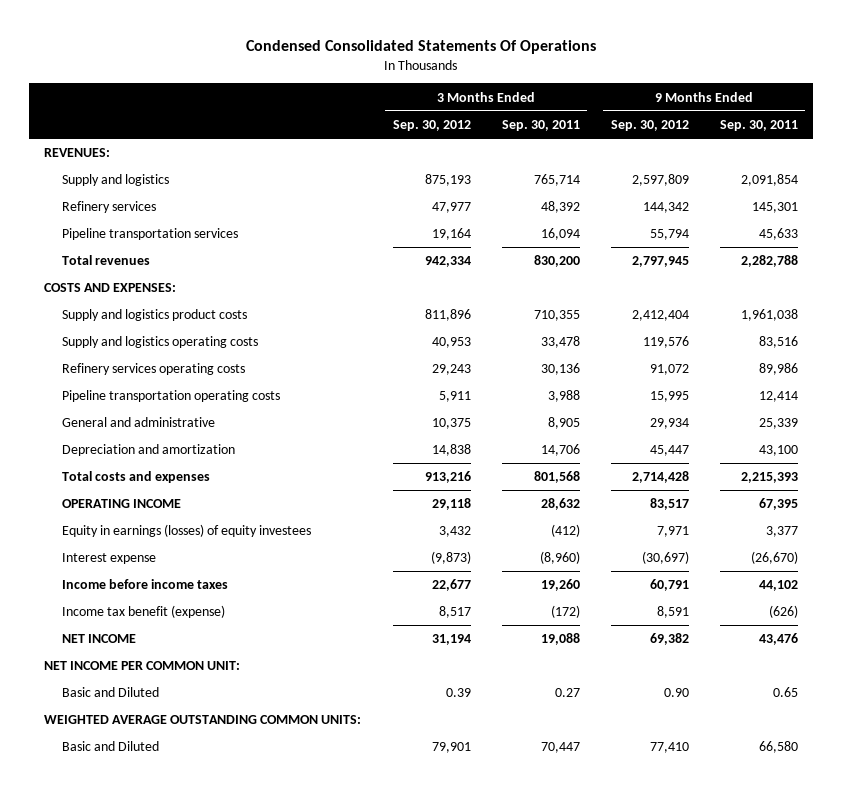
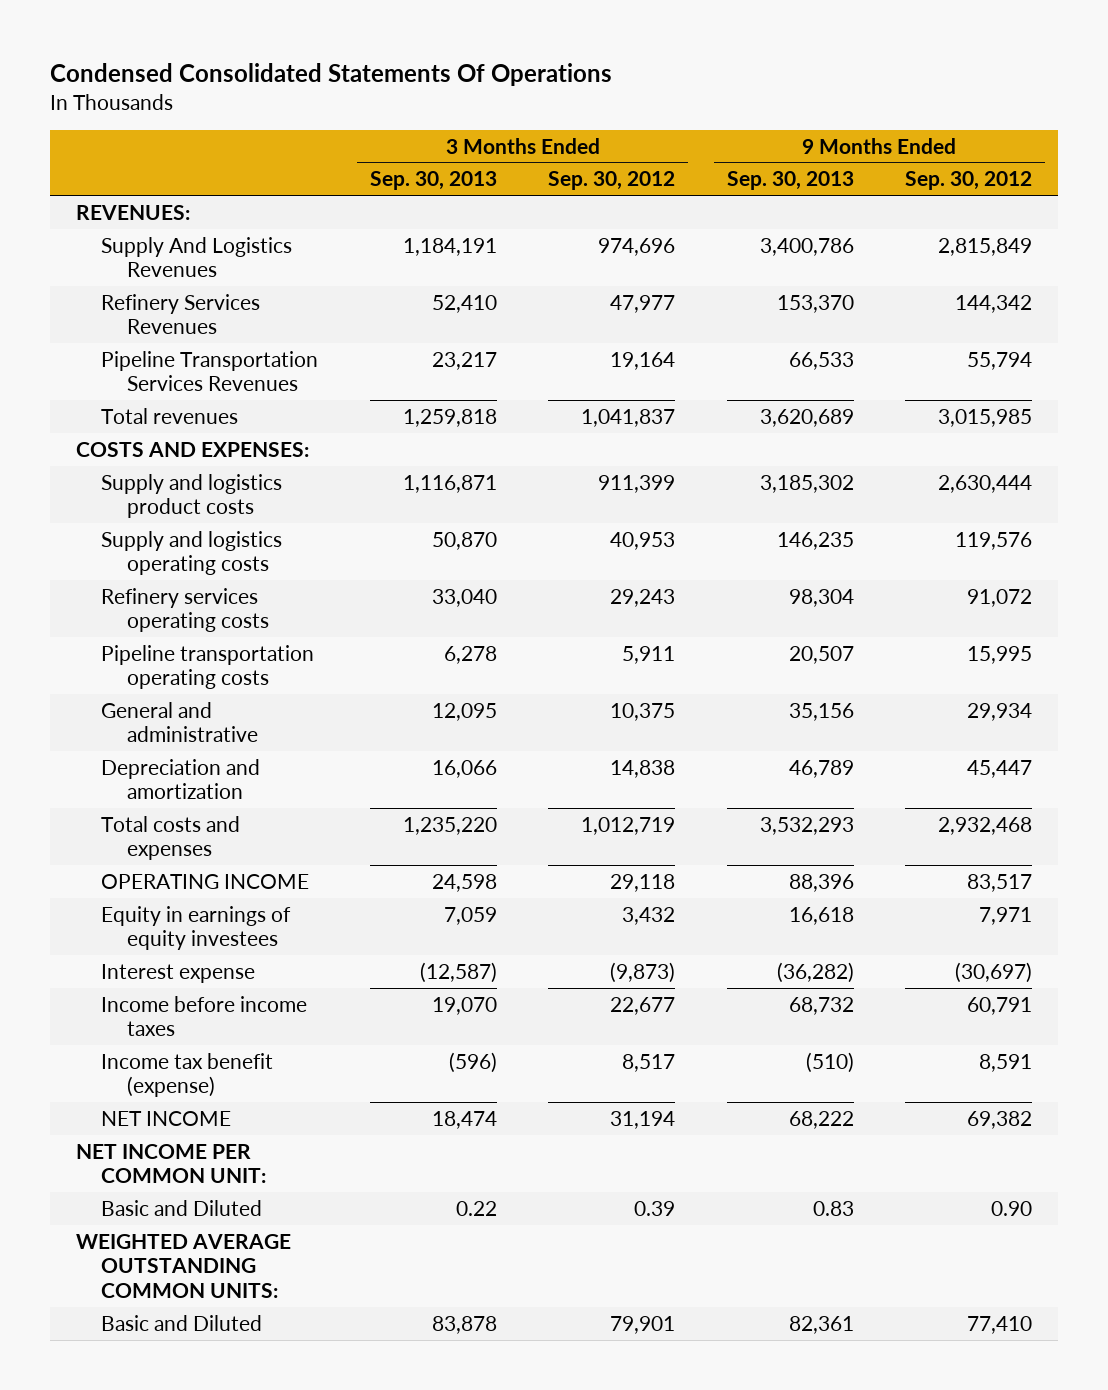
[501,119,580,131] Sep. 30, 2011 -> none
[719,119,798,131] Sep. 30, 2011 -> none
none -> [369,171,497,191] Sep. 30, 2013
none -> [726,171,854,191] Sep. 30, 2013
[61,174,169,187] Supply and logistics -> [101,236,293,278] Supply And Logistics Revenues
[424,174,471,187] 875,193 -> [598,237,676,256] 974,696
[631,174,689,187] 2,597,809 -> [938,237,1033,256] 2,815,849
[61,201,156,214] Refinery services -> [101,293,261,335] Refinery Services Revenues
[61,228,238,241] Pipeline transportation services -> [101,350,319,392] Pipeline Transportation Services Revenues
[424,256,471,268] 942,334 -> [581,408,676,427] 1,041,837
[631,256,689,268] 2,797,945 -> [938,408,1033,427] 3,015,985
[424,309,471,322] 811,896 -> [598,474,676,493] 911,399
[631,310,689,322] 2,412,404 -> [938,474,1033,493] 2,630,444
[424,471,471,484] 913,216 -> [581,816,676,835] 1,012,719
[631,471,689,484] 2,714,428 -> [938,816,1033,835] 2,932,468
[61,524,311,538] Equity in earnings (losses) of equity investees -> [101,905,292,951] Equity in earnings of equity investees

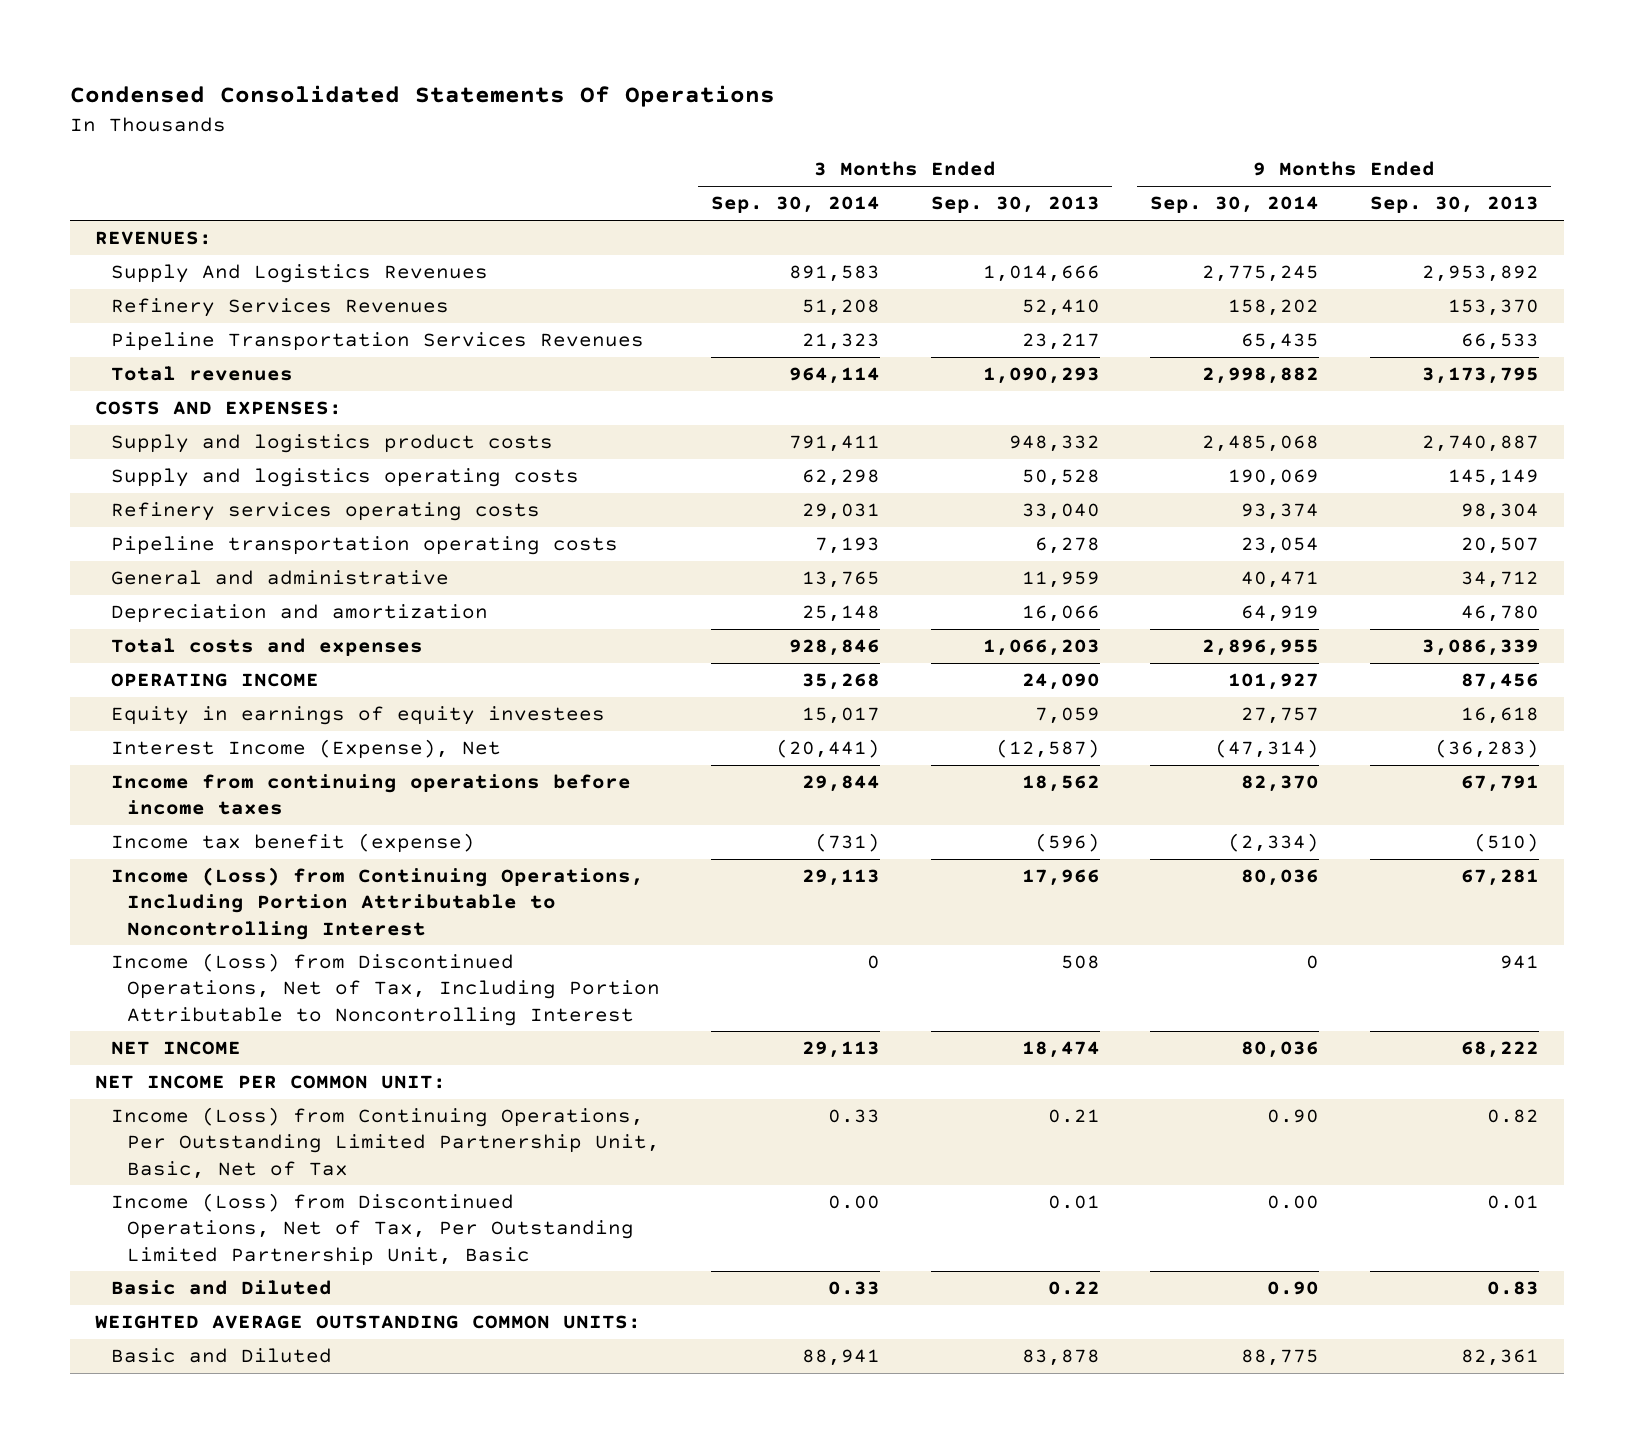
[548,171,676,191] Sep. 30, 2012 -> none
[905,171,1033,191] Sep. 30, 2012 -> none
none -> [710,196,880,214] Sep. 30, 2014
none -> [1150,196,1320,214] Sep. 30, 2014
[402,237,497,256] 1,184,191 -> [982,265,1100,283] 1,014,666
[759,237,854,256] 3,400,786 -> [1421,265,1539,283] 2,953,892
[402,408,497,427] 1,259,818 -> [982,367,1100,385] 1,090,293
[759,408,854,427] 3,620,689 -> [1421,367,1539,385] 3,173,795
[402,474,497,493] 1,116,871 -> [1008,435,1100,453] 948,332
[759,474,854,493] 3,185,302 -> [1421,435,1539,453] 2,740,887
[431,531,497,550] 50,870 -> [1021,469,1100,487] 50,528
[776,531,854,550] 146,235 -> [1447,469,1539,487] 145,149
[431,702,497,721] 12,095 -> [1021,571,1100,589] 11,959
[788,702,854,721] 35,156 -> [1460,571,1539,589] 34,712
[788,759,854,778] 46,789 -> [1460,605,1539,623] 46,780
[402,816,497,835] 1,235,220 -> [982,639,1100,657] 1,066,203
[759,816,854,835] 3,532,293 -> [1421,639,1539,657] 3,086,339
[431,873,497,892] 24,598 -> [1021,673,1100,691] 24,090
[788,873,854,892] 88,396 -> [1460,673,1539,691] 87,456
[101,963,256,983] Interest expense -> [111,739,502,760] Interest Income (Expense), Net
[776,961,854,983] (36,282) -> [1434,739,1539,759] (36,283)
[101,995,308,1037] Income before income taxes -> [111,774,632,816] Income from continuing operations before income taxes
[431,996,497,1015] 19,070 -> [1021,775,1100,793] 18,562
[788,996,854,1015] 68,732 -> [1460,775,1539,793] 67,791
none -> [111,867,645,940] Income (Loss) from Continuing Operations, Including Portion Attributable to Noncontrolling Interest
none -> [111,953,661,1026] Income (Loss) from Discontinued Operations, Net of Tax, Including Portion Attributable to Noncontrolling Interest
none -> [111,1107,661,1179] Income (Loss) from Continuing Operations, Per Outstanding Limited Partnership Unit, Basic, Net of Tax
none -> [111,1193,635,1266] Income (Loss) from Discontinued Operations, Net of Tax, Per Outstanding Limited Partnership Unit, Basic

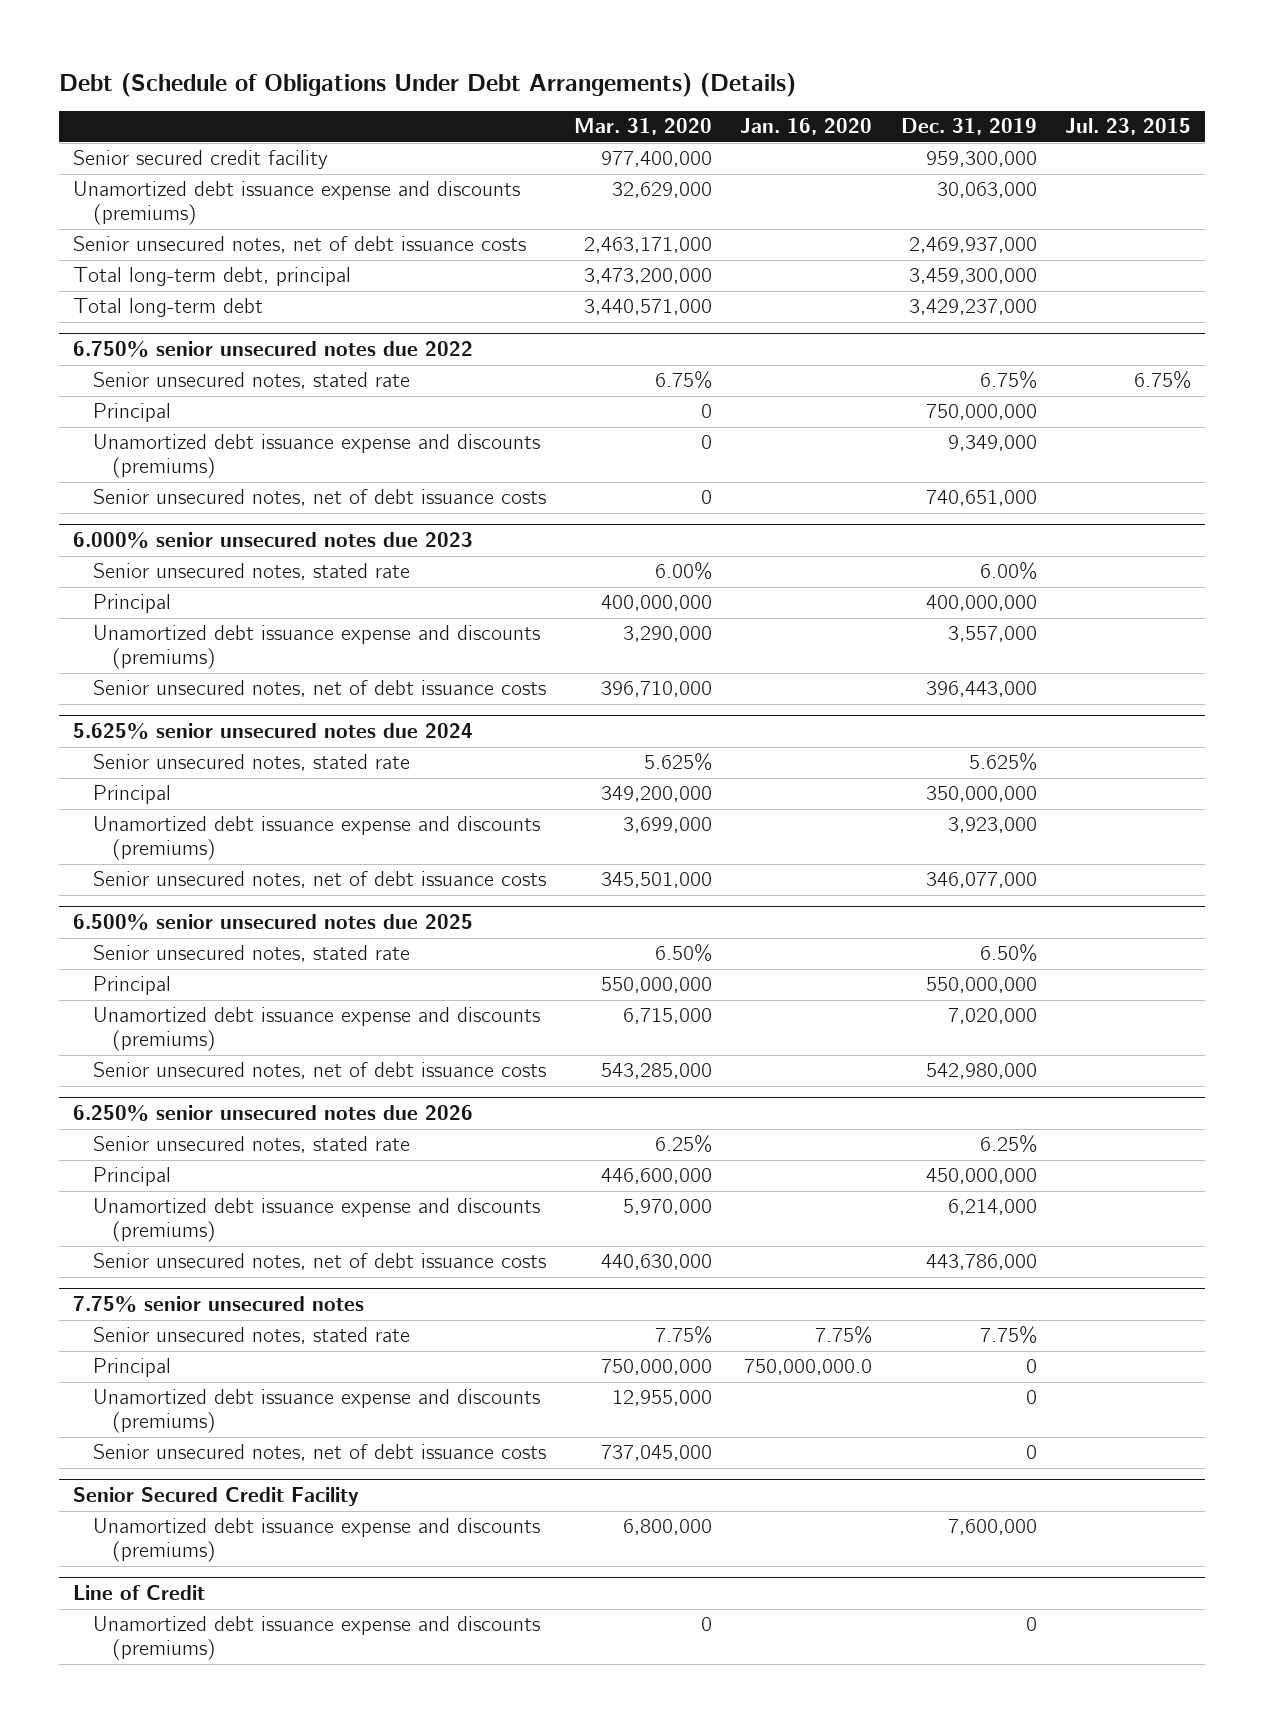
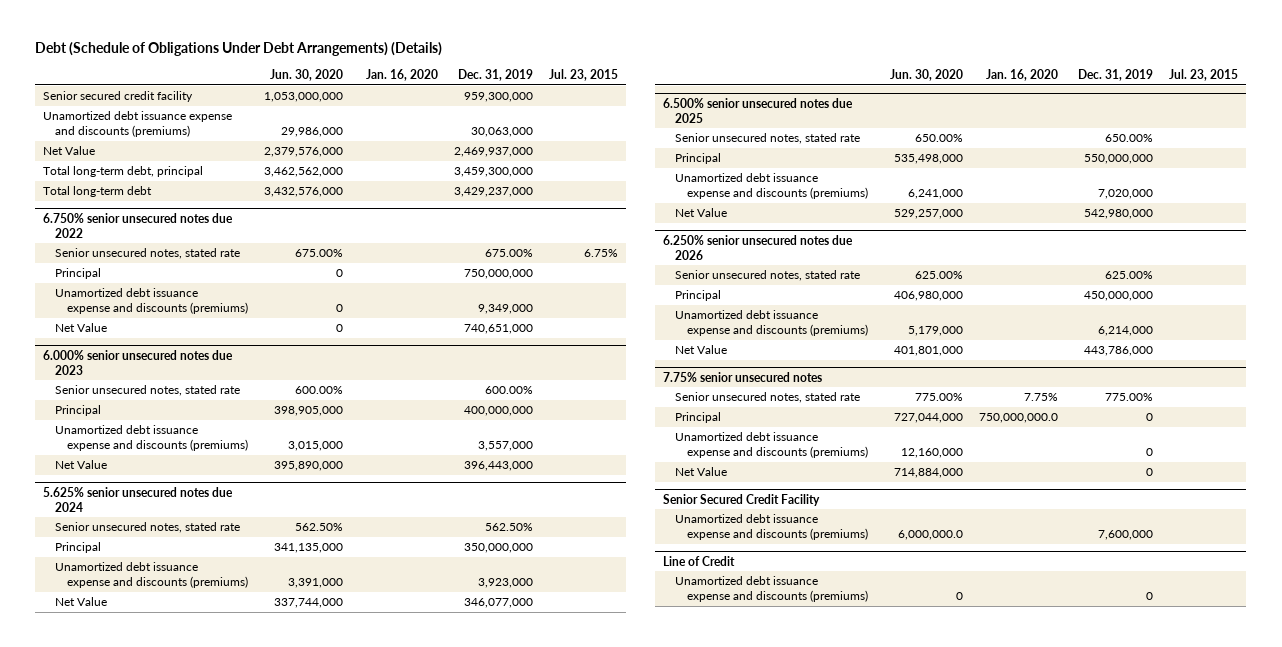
[574,118,713,136] Mar. 31, 2020 -> none
none -> [269,69,343,82] Jun. 30, 2020
[73,236,527,254] Senior unsecured notes, net of debt issuance costs -> [43,146,96,156] Net Value
[979,371,1037,390] 6.75% -> [485,249,534,258] 675.00%
[92,489,546,507] Senior unsecured notes, net of debt issuance costs -> [55,323,108,333] Net Value
[979,562,1037,581] 6.00% -> [485,386,534,395] 600.00%
[92,680,546,698] Senior unsecured notes, net of debt issuance costs -> [55,460,108,470] Net Value
[968,753,1037,772] 5.625% -> [485,523,534,532] 562.50%
[92,871,546,889] Senior unsecured notes, net of debt issuance costs -> [55,597,108,607] Net Value
[979,944,1037,963] 6.50% -> [1105,134,1154,143] 650.00%
[92,1062,546,1080] Senior unsecured notes, net of debt issuance costs -> [675,208,728,218] Net Value
[979,1135,1037,1154] 6.25% -> [1105,271,1154,280] 625.00%
[92,1253,546,1271] Senior unsecured notes, net of debt issuance costs -> [675,345,728,355] Net Value
[979,1326,1037,1345] 7.75% -> [1105,393,1154,402] 775.00%
[92,1444,546,1462] Senior unsecured notes, net of debt issuance costs -> [675,467,728,477] Net Value

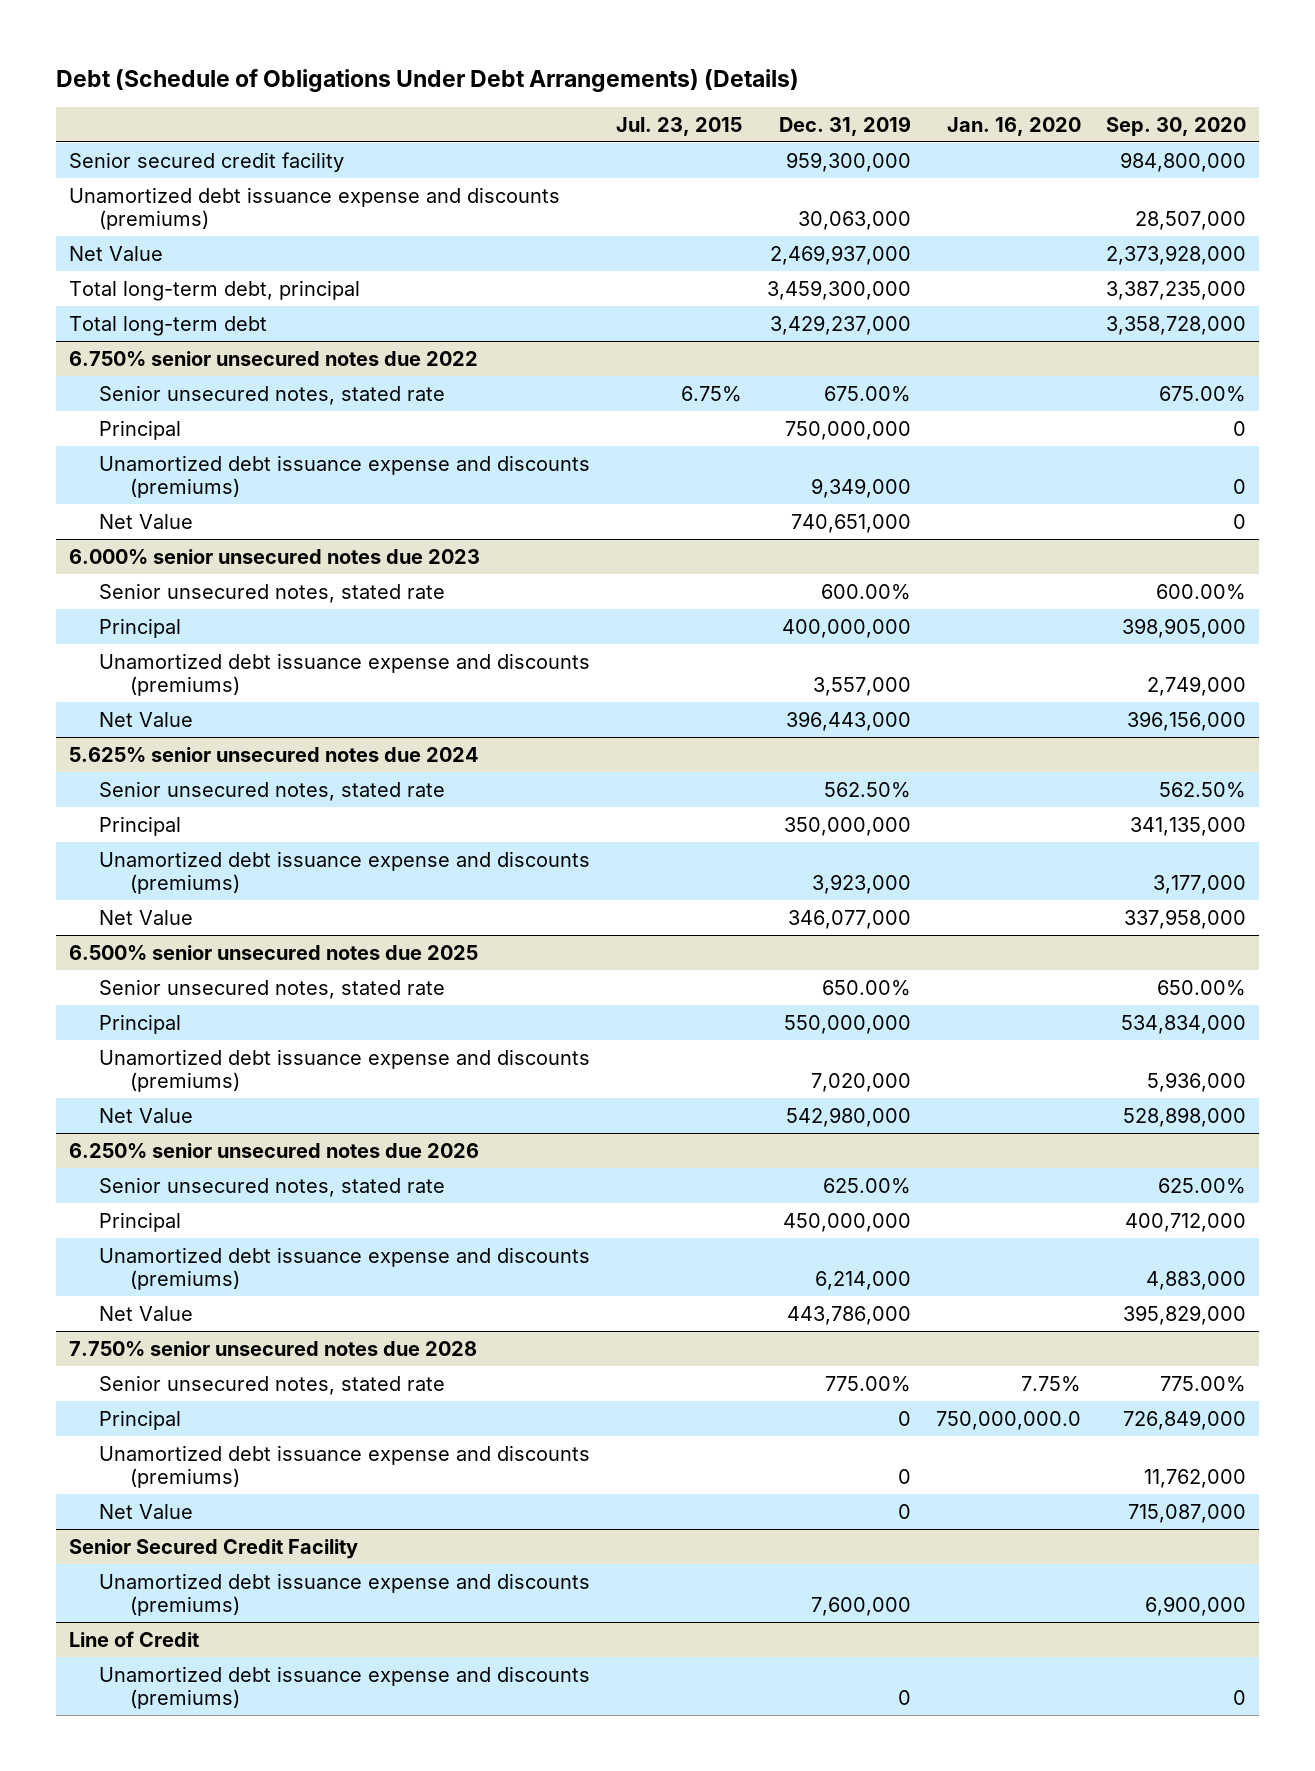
[269,69,343,82] Jun. 30, 2020 -> none
none -> [1106,116,1247,136] Sep. 30, 2020
[663,371,823,382] 7.75% senior unsecured notes -> [68,1340,477,1356] 7.750% senior unsecured notes due 2028

